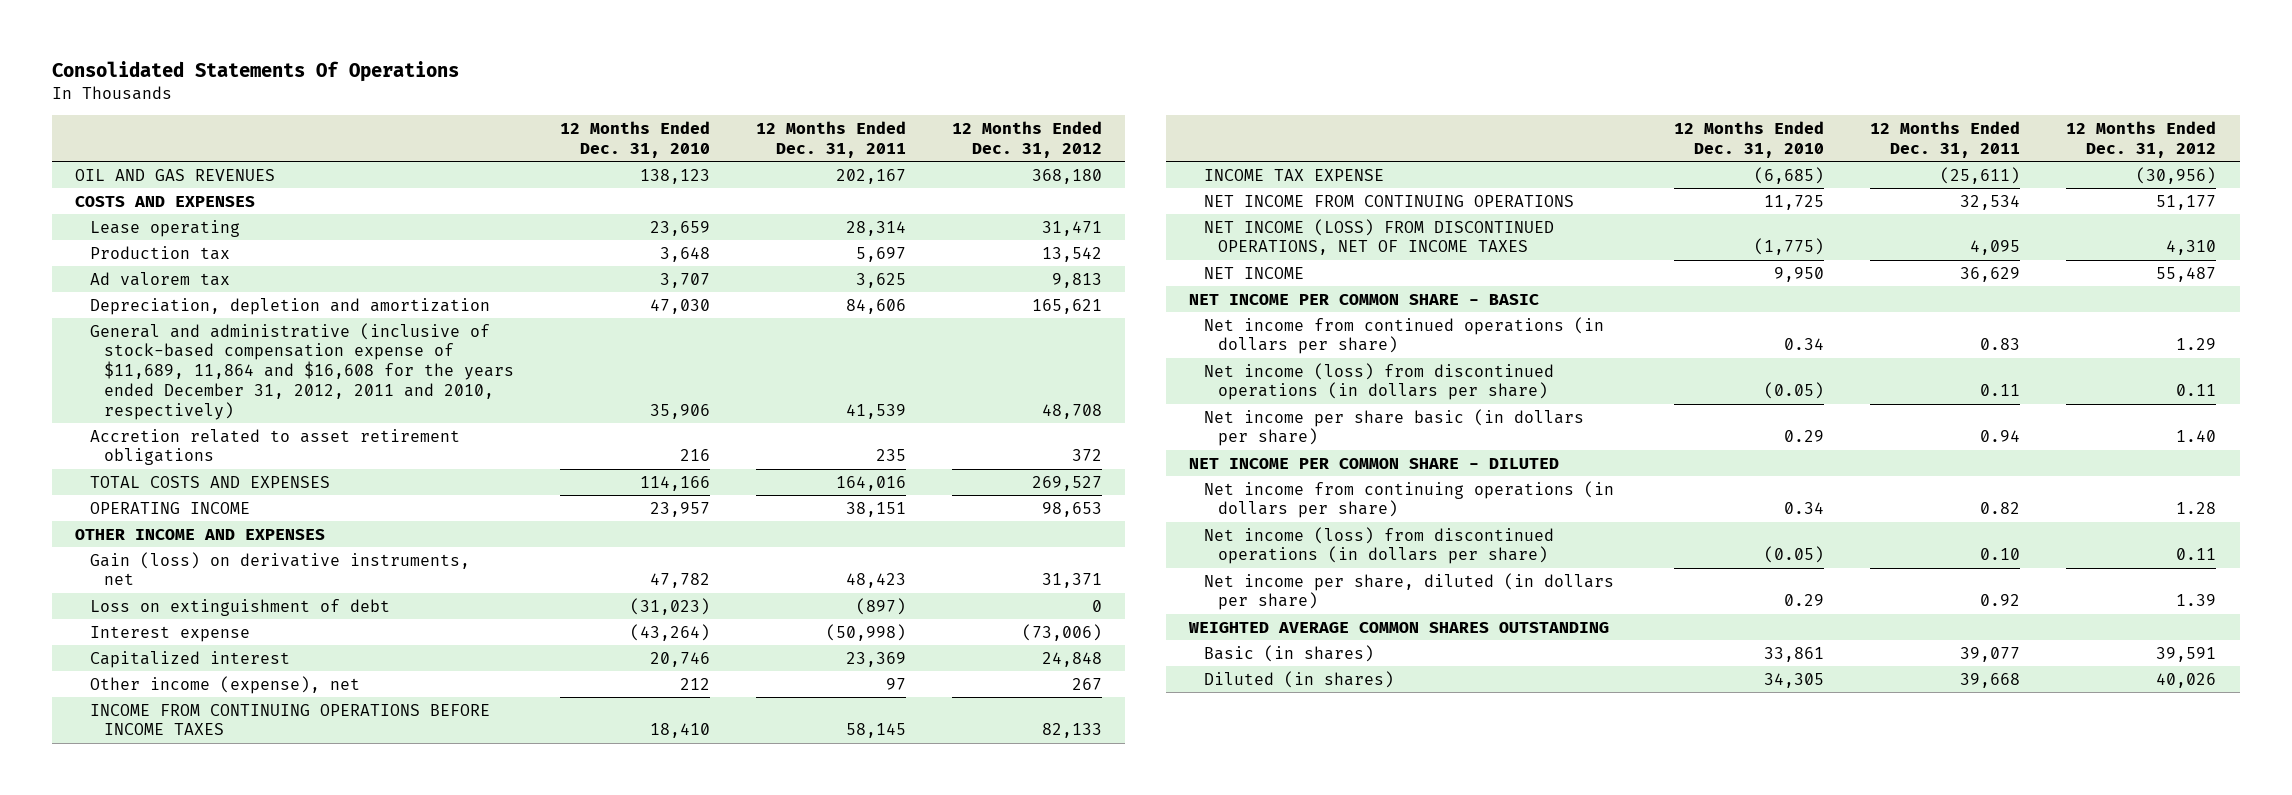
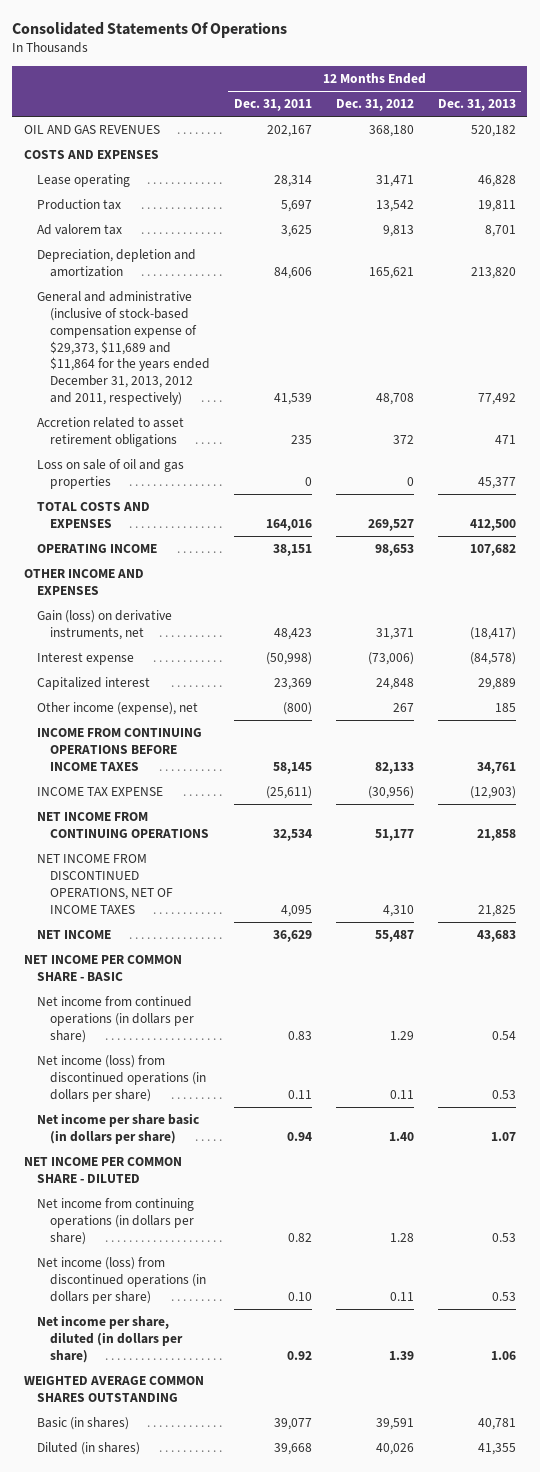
[560,121,711,158] 12 Months Ended Dec. 31, 2010 -> none
none -> [437,99,516,112] Dec. 31, 2013
[89,322,514,420] General and administrative (inclusive of stock-based compensation expense of $11,689, 11,864 and $16,608 for the years ended December 31, 2012, 2011 and 2010, respectively) -> [37,291,210,406] General and administrative (inclusive of stock-based compensation expense of $29,373, $11,689 and $11,864 for the years ended December 31, 2013, 2012 and 2011, respectively)
none -> [37,459,185,489] Loss on sale of oil and gas properties
[89,598,390,616] Loss on extinguishment of debt -> none
[886,677,907,690] 97 -> [282,702,312,716] (800)
[1203,218,1554,256] NET INCOME (LOSS) FROM DISCONTINUED OPERATIONS, NET OF INCOME TAXES -> [37,854,173,914] NET INCOME FROM DISCONTINUED OPERATIONS, NET OF INCOME TAXES

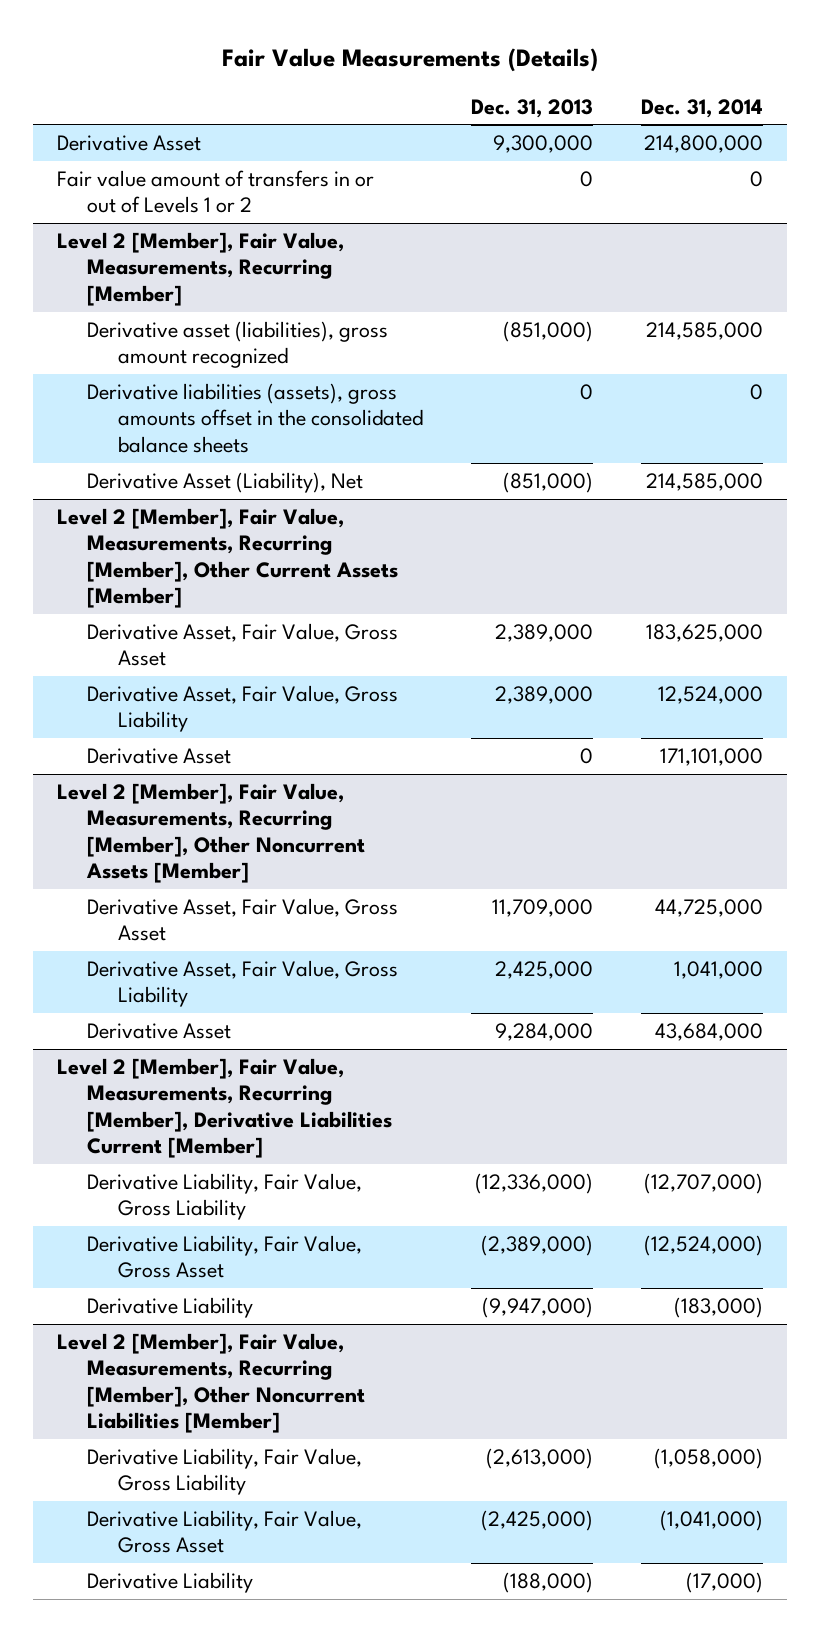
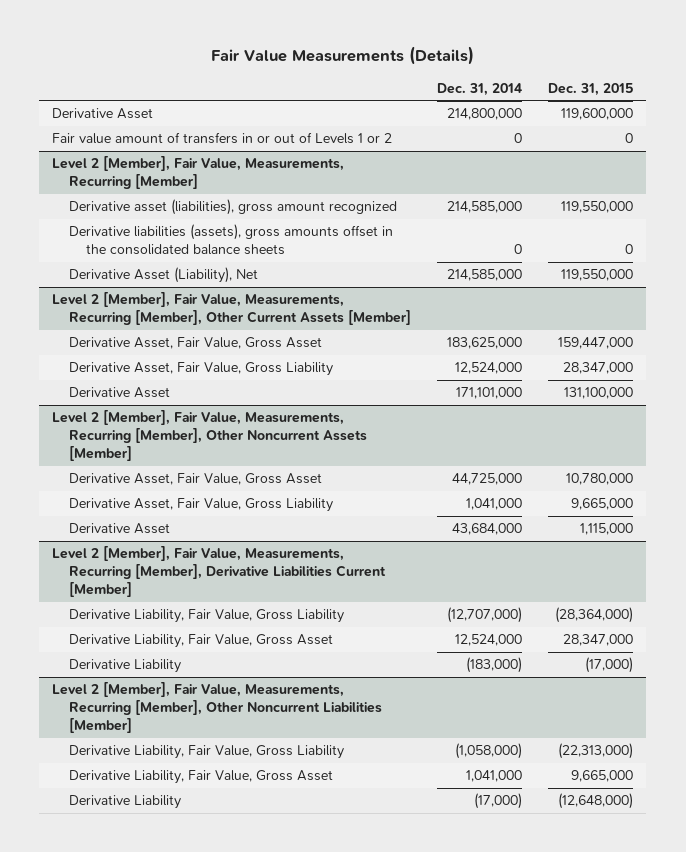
[471,98,594,118] Dec. 31, 2013 -> none
none -> [548,82,634,96] Dec. 31, 2015
[644,1235,764,1257] (12,524,000) -> [455,634,523,647] 12,524,000
[660,1510,764,1532] (1,041,000) -> [466,770,523,783] 1,041,000

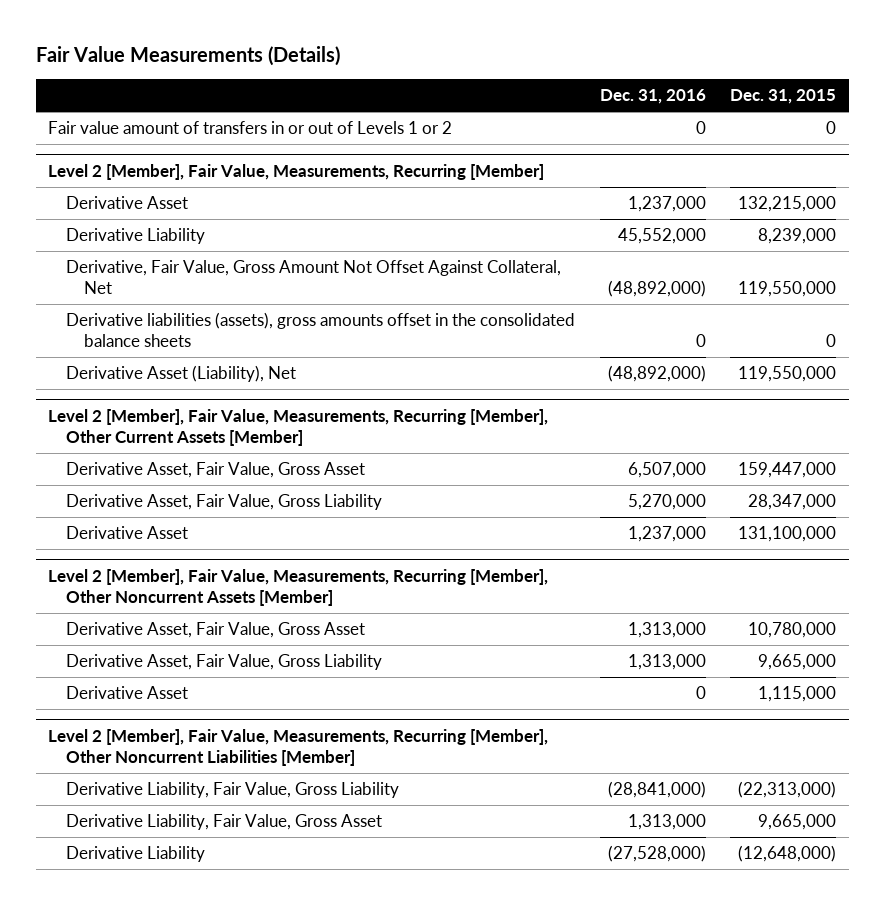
[437,82,523,96] Dec. 31, 2014 -> none
none -> [599,89,706,105] Dec. 31, 2016
[52,108,154,120] Derivative Asset -> none
none -> [66,196,189,210] Derivative Asset
none -> [66,228,206,245] Derivative Liability
[69,199,398,216] Derivative asset (liabilities), gross amount recognized -> [66,260,562,295] Derivative, Fair Value, Gross Amount Not Offset Against Collateral, Net
[52,546,387,598] Level 2 [Member], Fair Value, Measurements, Recurring [Member], Derivative Liabilities Current [Member] -> none
[69,609,345,624] Derivative Liability, Fair Value, Gross Liability -> none
[69,634,334,649] Derivative Liability, Fair Value, Gross Asset -> none
[69,659,182,674] Derivative Liability -> none

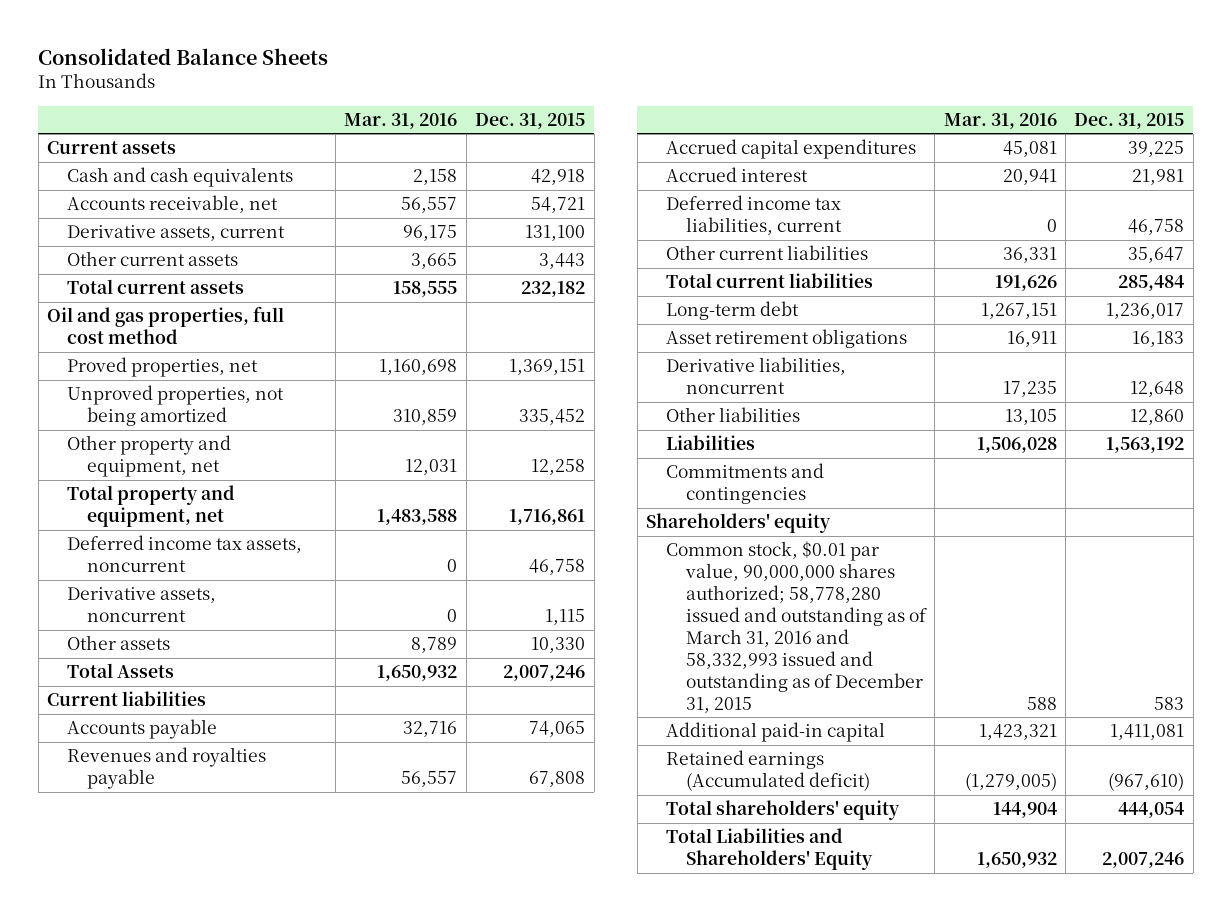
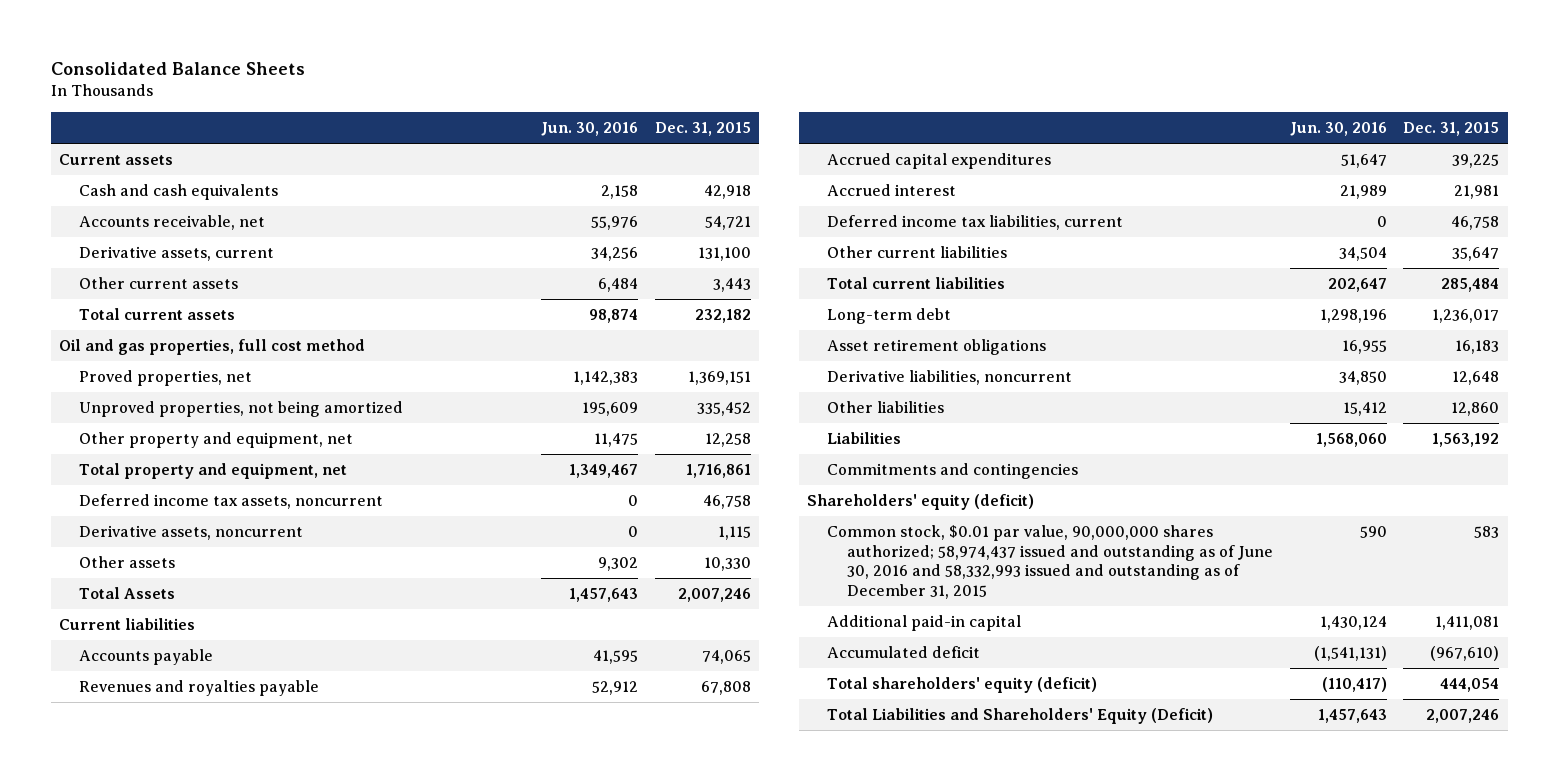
[344,112,458,129] Mar. 31, 2016 -> none
none -> [541,122,639,137] Jun. 30, 2016
[646,513,832,534] Shareholders' equity -> [807,493,1035,510] Shareholders' equity (deficit)
[666,541,927,713] Common stock, $0.01 par value, 90,000,000 shares authorized; 58,778,280 issued and outstanding as of March 31, 2016 and 58,332,993 issued and outstanding as of December 31, 2015 -> [827,524,1273,599] Common stock, $0.01 par value, 90,000,000 shares authorized; 58,974,437 issued and outstanding as of June 30, 2016 and 58,332,993 issued and outstanding as of December 31, 2015
[666,750,870,792] Retained earnings (Accumulated deficit) -> [827,645,981,658] Accumulated deficit
[666,800,901,821] Total shareholders' equity -> [827,676,1098,693] Total shareholders' equity (deficit)
[666,828,873,871] Total Liabilities and Shareholders' Equity -> [827,707,1214,724] Total Liabilities and Shareholders' Equity (Deficit)

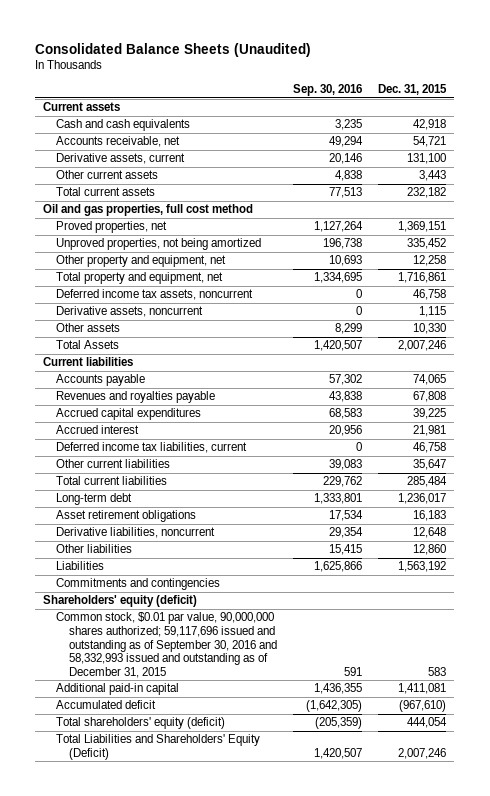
[50,62,305,76] Consolidated Balance Sheets -> [35,42,312,57] Consolidated Balance Sheets (Unaudited)
[541,122,639,137] Jun. 30, 2016 -> none
none -> [293,84,363,97] Sep. 30, 2016
[827,524,1273,599] Common stock, $0.01 par value, 90,000,000 shares authorized; 58,974,437 issued and outstanding as of June 30, 2016 and 58,332,993 issued and outstanding as of December 31, 2015 -> [56,612,278,679] Common stock, $0.01 par value, 90,000,000 shares authorized; 59,117,696 issued and outstanding as of September 30, 2016 and 58,332,993 issued and outstanding as of December 31, 2015

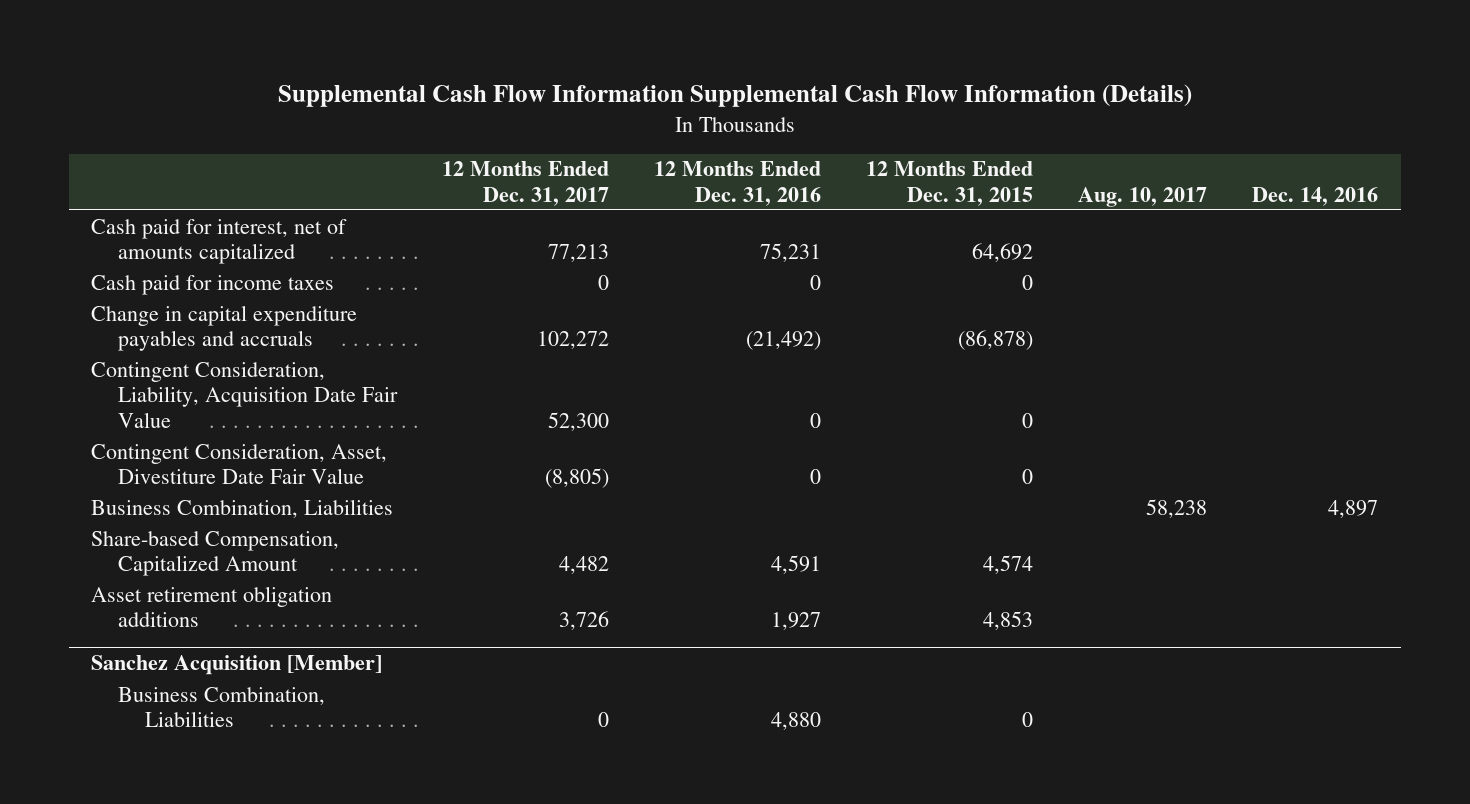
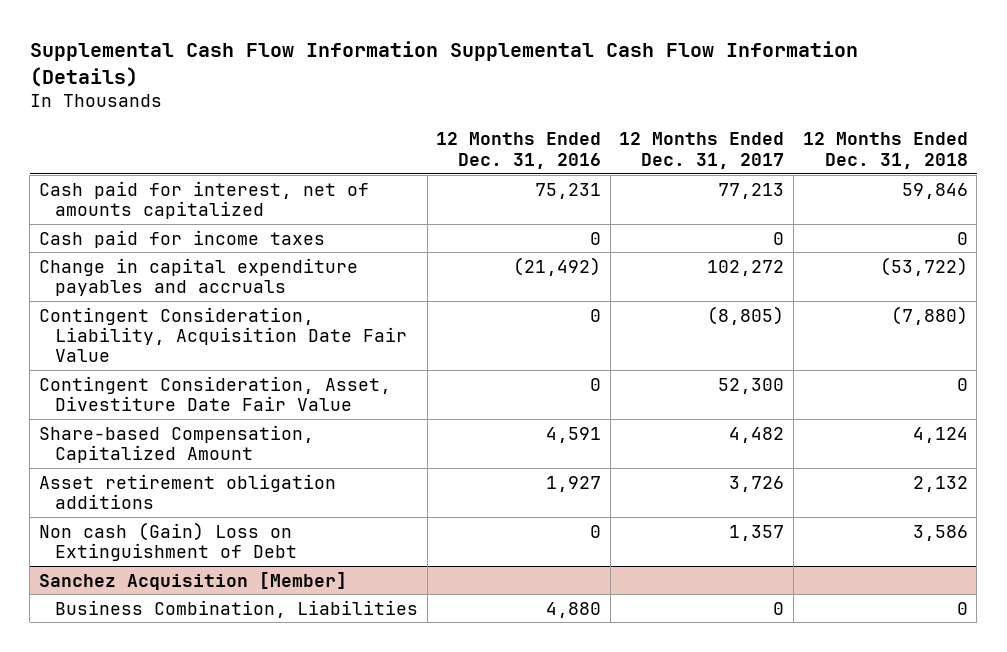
[866,161,1034,206] 12 Months Ended Dec. 31, 2015 -> none
[1078,186,1208,207] Aug. 10, 2017 -> none
[1252,186,1379,206] Dec. 14, 2016 -> none
none -> [802,132,968,169] 12 Months Ended Dec. 31, 2018
[91,498,394,518] Business Combination, Liabilities -> none
[547,411,609,431] 52,300 -> [707,305,785,325] (8,805)
[544,468,609,489] (8,805) -> [718,377,785,394] 52,300
none -> [38,521,298,561] Non cash (Gain) Loss on Extinguishment of Debt

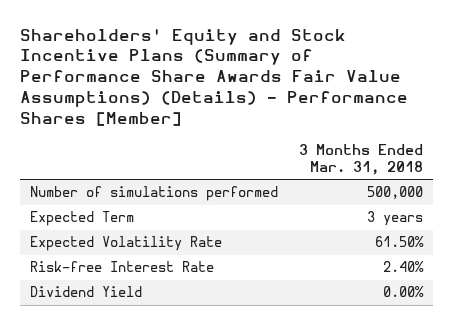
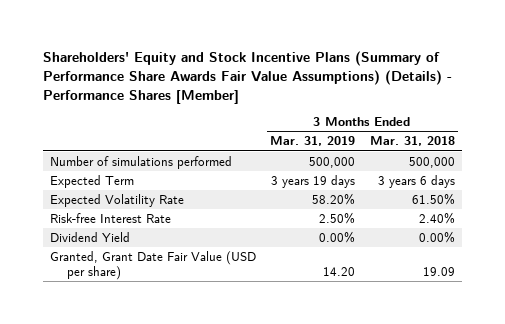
none -> [270,136,356,147] Mar. 31, 2019
[366,211,423,227] 3 years -> [377,174,455,188] 3 years 6 days
none -> [49,250,256,280] Granted, Grant Date Fair Value (USD per share)

